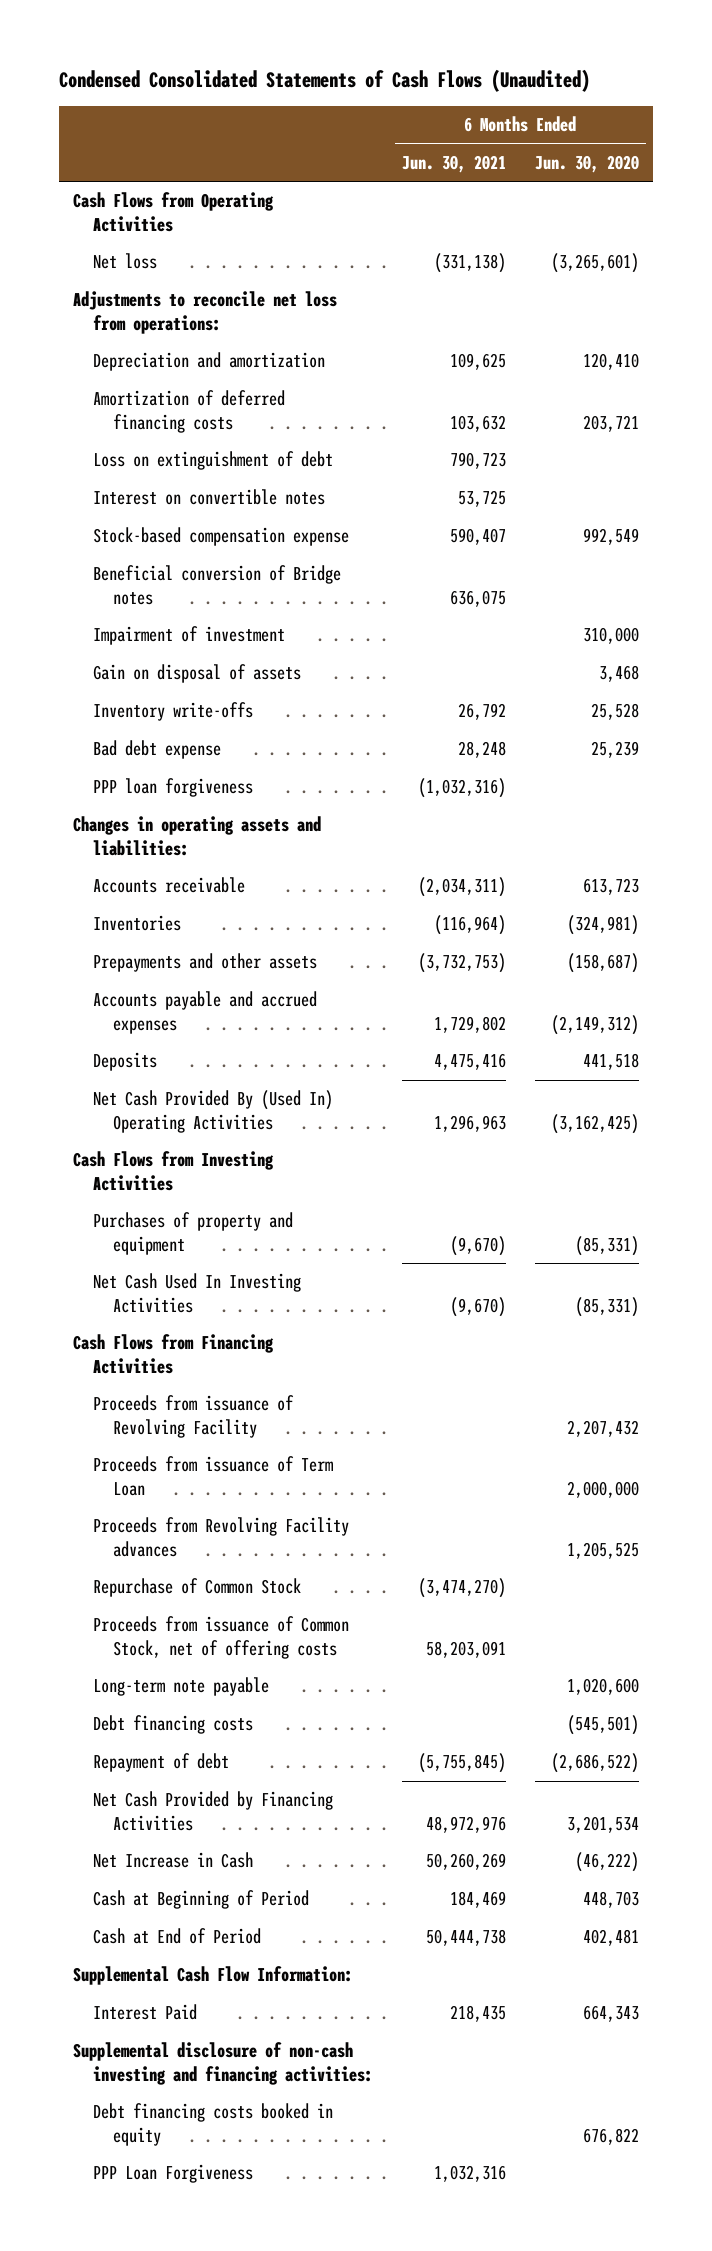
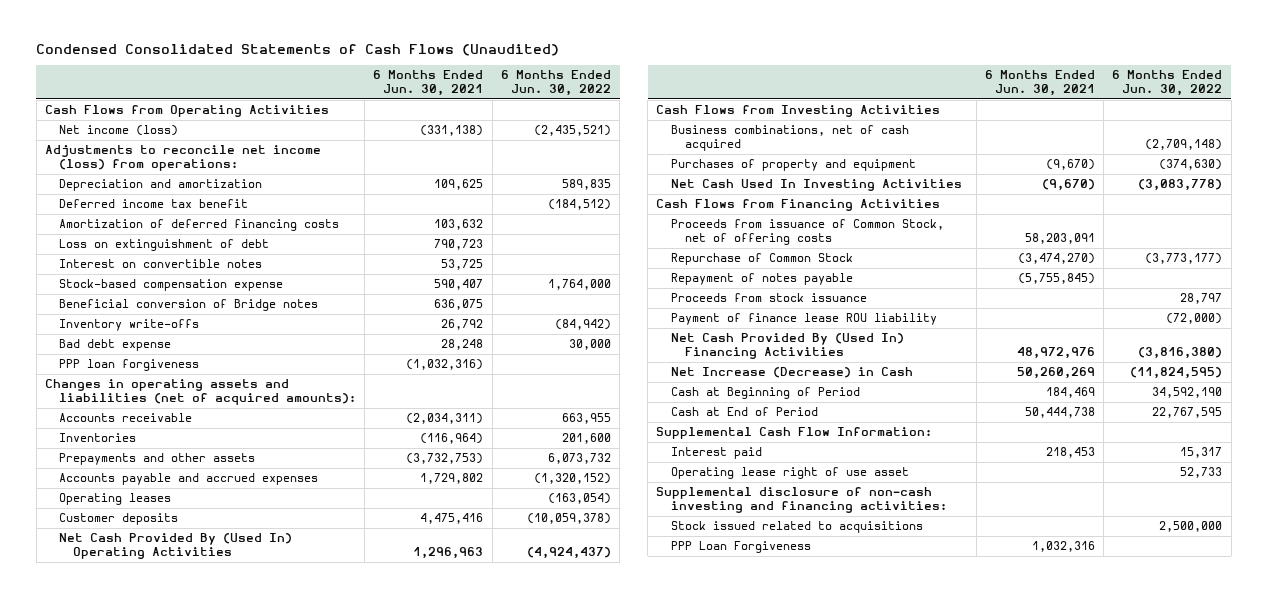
[534,154,639,173] Jun. 30, 2020 -> none
none -> [500,70,611,97] 6 Months Ended Jun. 30, 2022
[93,253,158,270] Net loss -> [58,125,178,137] Net income (loss)
[73,291,338,334] Adjustments to reconcile net loss from operations: -> [44,145,321,172] Adjustments to reconcile net income (loss) from operations:
none -> [58,199,248,209] Deferred income tax benefit
[93,626,286,646] Impairment of investment -> none
[93,664,302,684] Gain on disposal of assets -> none
[73,816,322,856] Changes in operating assets and liabilities: -> [44,379,356,406] Changes in operating assets and liabilities (net of acquired amounts):
none -> [58,493,171,506] Operating leases
[93,1052,158,1072] Deposits -> [58,513,178,526] Customer deposits
none -> [670,125,909,152] Business combinations, net of cash acquired
[93,1395,295,1438] Proceeds from issuance of Revolving Facility -> none
[93,1456,334,1496] Proceeds from issuance of Term Loan -> none
[93,1517,350,1557] Proceeds from Revolving Facility advances -> none
[93,1677,270,1697] Long-term note payable -> none
[93,1715,254,1735] Debt financing costs -> none
[93,1578,302,1598] Repurchase of Common Stock -> [670,253,853,266] Repurchase of Common Stock
[93,1753,230,1773] Repayment of debt -> [670,273,853,286] Repayment of notes payable
none -> [670,293,867,303] Proceeds from stock issuance
none -> [670,313,937,326] Payment of finance lease ROU liability
[93,1791,334,1831] Net Cash Provided by Financing Activities -> [670,333,904,360] Net Cash Provided By (Used In) Financing Activities
[93,1852,254,1869] Net Increase in Cash -> [670,367,913,379] Net Increase (Decrease) in Cash
[93,2004,198,2021] Interest Paid -> [670,447,762,460] Interest paid
[450,2005,507,2023] 218,435 -> [1046,447,1096,459] 218,453
none -> [670,467,909,480] Operating lease right of use asset
[93,2103,334,2146] Debt financing costs booked in equity -> none
none -> [670,521,923,534] Stock issued related to acquisitions

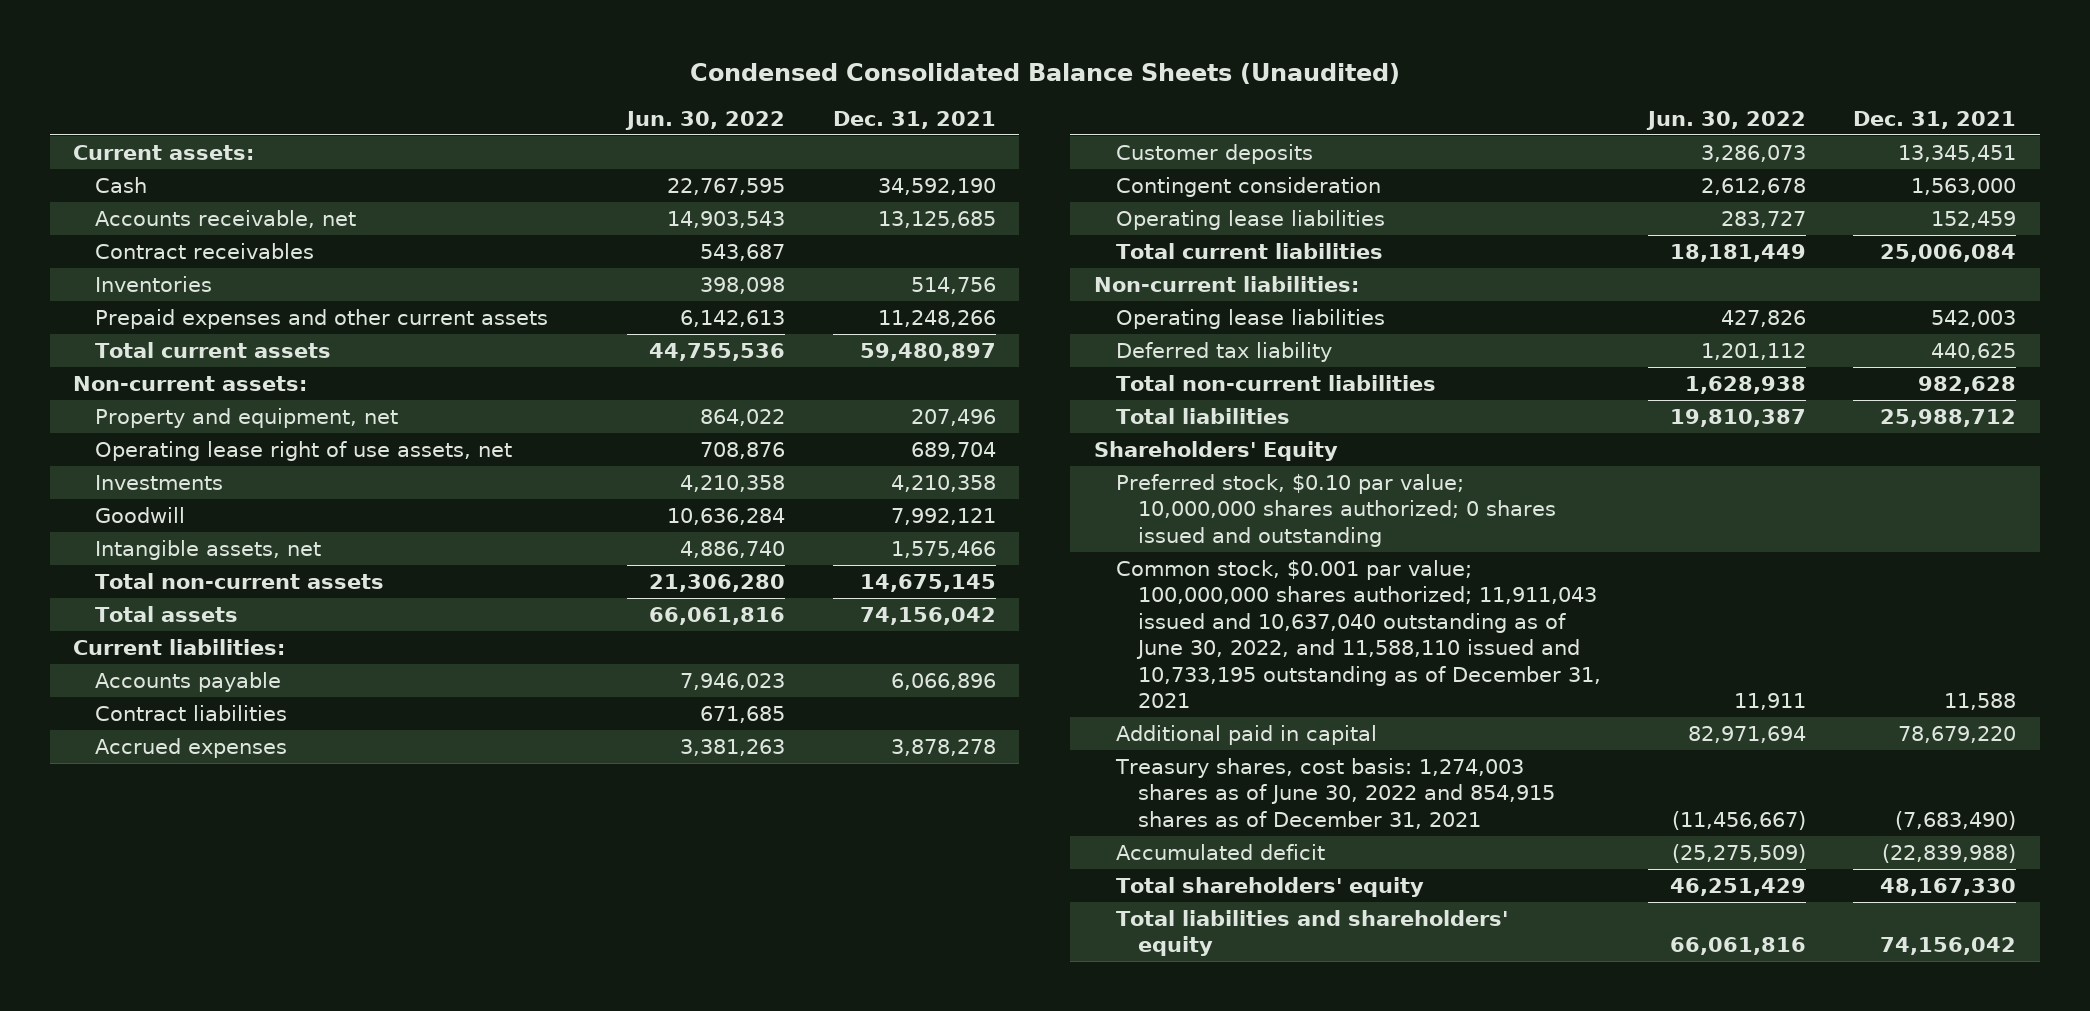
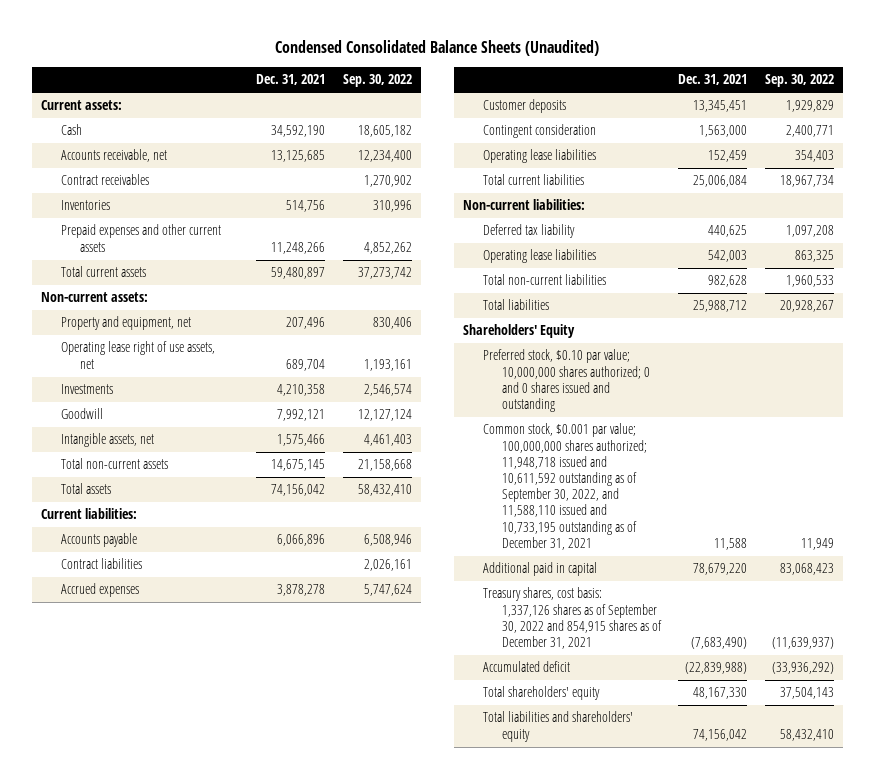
[625,110,786,130] Jun. 30, 2022 -> none
none -> [342,74,412,88] Sep. 30, 2022
[1115,308,1385,329] Operating lease liabilities -> [482,249,596,264] Operating lease liabilities
[1115,473,1556,547] Preferred stock, $0.10 par value; 10,000,000 shares authorized; 0 shares issued and outstanding -> [482,349,651,413] Preferred stock, $0.10 par value; 10,000,000 shares authorized; 0 and 0 shares issued and outstanding
[1115,559,1601,709] Common stock, $0.001 par value; 100,000,000 shares authorized; 11,911,043 issued and 10,637,040 outstanding as of June 30, 2022, and 11,588,110 issued and 10,733,195 outstanding as of December 31, 2021 -> [482,423,648,550] Common stock, $0.001 par value; 100,000,000 shares authorized; 11,948,718 issued and 10,611,592 outstanding as of September 30, 2022, and 11,588,110 issued and 10,733,195 outstanding as of December 31, 2021
[1114,757,1555,829] Treasury shares, cost basis: 1,274,003 shares as of June 30, 2022 and 854,915 shares as of December 31, 2021 -> [482,587,663,650] Treasury shares, cost basis: 1,337,126 shares as of September 30, 2022 and 854,915 shares as of December 31, 2021

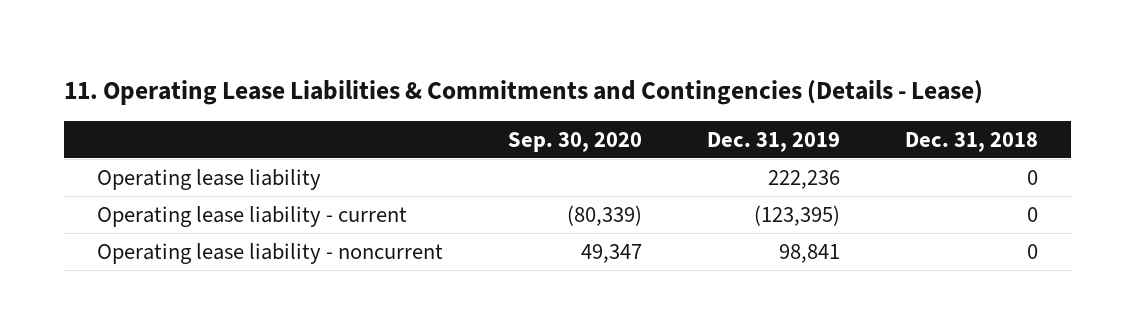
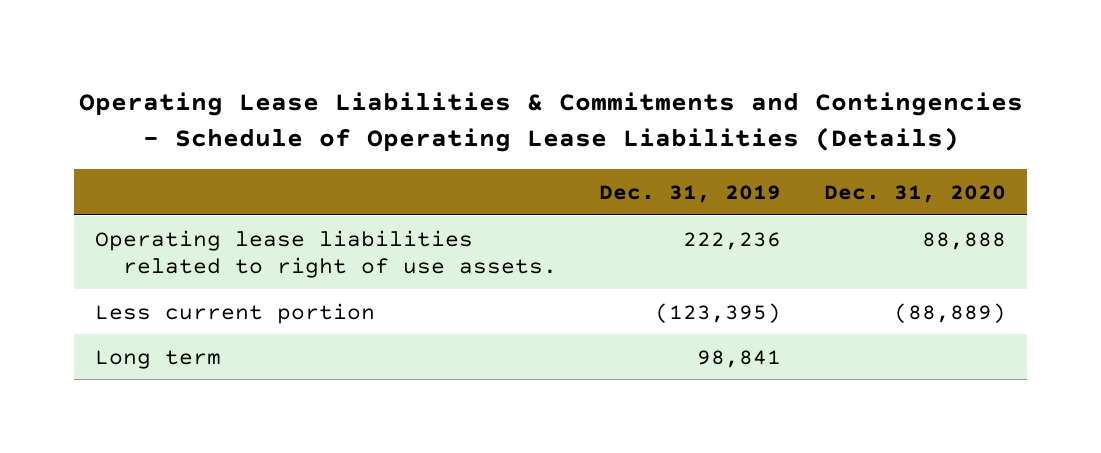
[63,79,983,105] 11. Operating Lease Liabilities & Commitments and Contingencies (Details - Lease) -> [78,92,1023,153] Operating Lease Liabilities & Commitments and Contingencies - Schedule of Operating Lease Liabilities (Details)
[507,131,642,152] Sep. 30, 2020 -> none
[905,131,1039,152] Dec. 31, 2018 -> none
none -> [824,184,1007,203] Dec. 31, 2020
[96,168,321,190] Operating lease liability -> [95,229,557,279] Operating lease liabilities related to right of use assets.
[96,205,407,227] Operating lease liability - current -> [95,302,376,324] Less current portion
[96,242,443,264] Operating lease liability - noncurrent -> [95,349,222,369] Long term

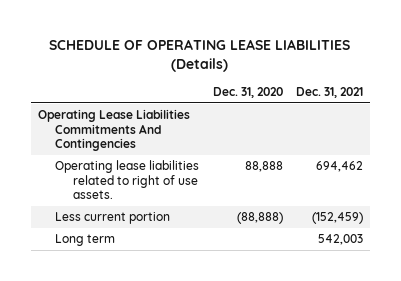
[78,92,1023,153] Operating Lease Liabilities & Commitments and Contingencies - Schedule of Operating Lease Liabilities (Details) -> [49,38,351,72] SCHEDULE OF OPERATING LEASE LIABILITIES (Details)
[599,184,782,203] Dec. 31, 2019 -> none
none -> [296,86,364,98] Dec. 31, 2021
none -> [37,109,190,152] Operating Lease Liabilities Commitments And Contingencies
[894,302,1007,323] (88,889) -> [236,212,283,225] (88,888)

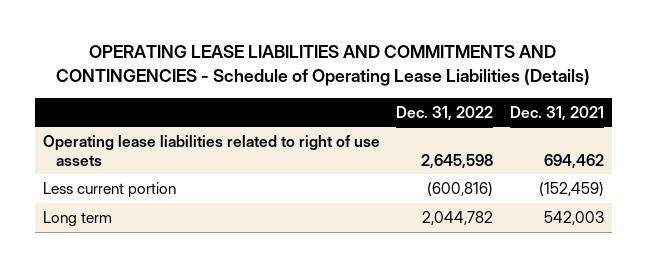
[49,38,351,72] SCHEDULE OF OPERATING LEASE LIABILITIES (Details) -> [56,45,591,87] OPERATING LEASE LIABILITIES AND COMMITMENTS AND CONTINGENCIES - Schedule of Operating Lease Liabilities (Details)
[212,86,283,98] Dec. 31, 2020 -> none
none -> [396,105,494,121] Dec. 31, 2022
[37,109,190,152] Operating Lease Liabilities Commitments And Contingencies -> none
[55,160,200,200] Operating lease liabilities related to right of use assets. -> [42,134,380,166] Operating lease liabilities related to right of use assets

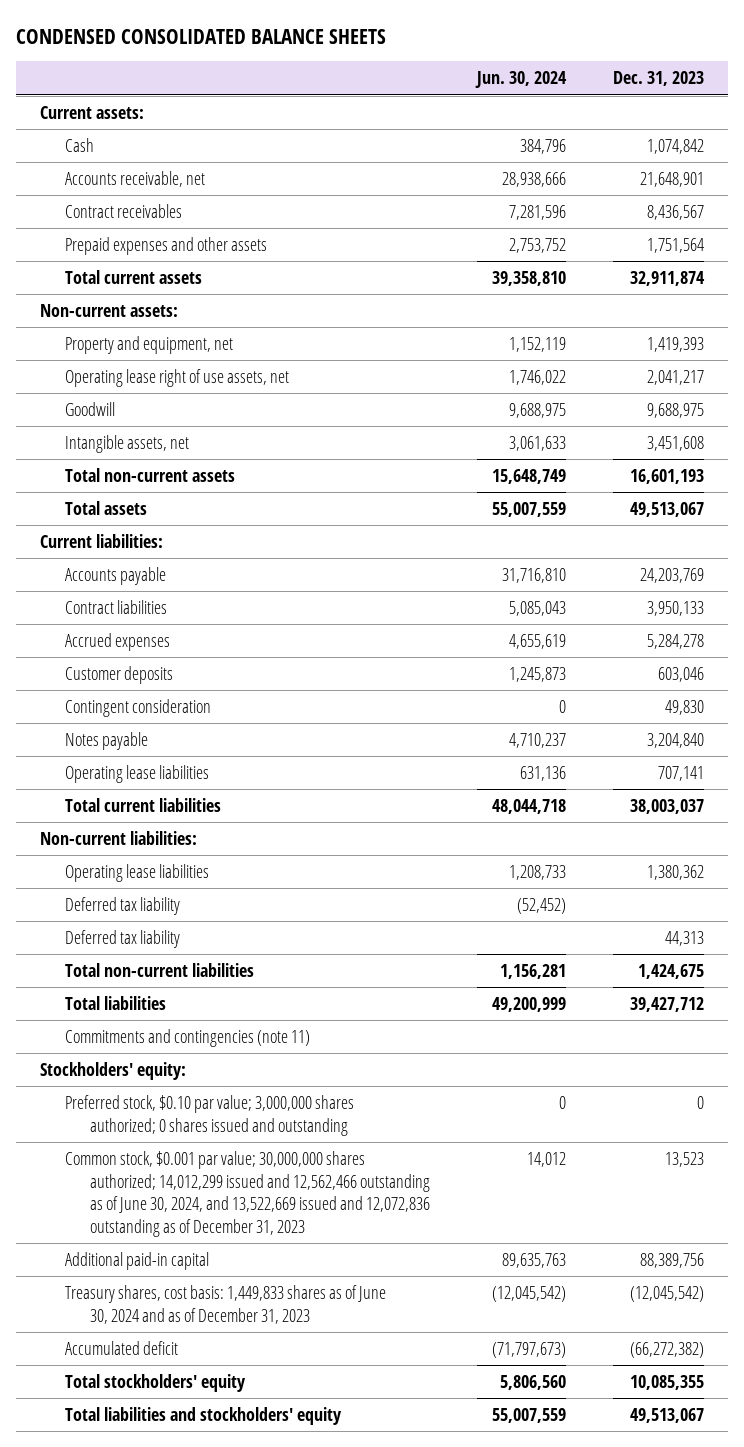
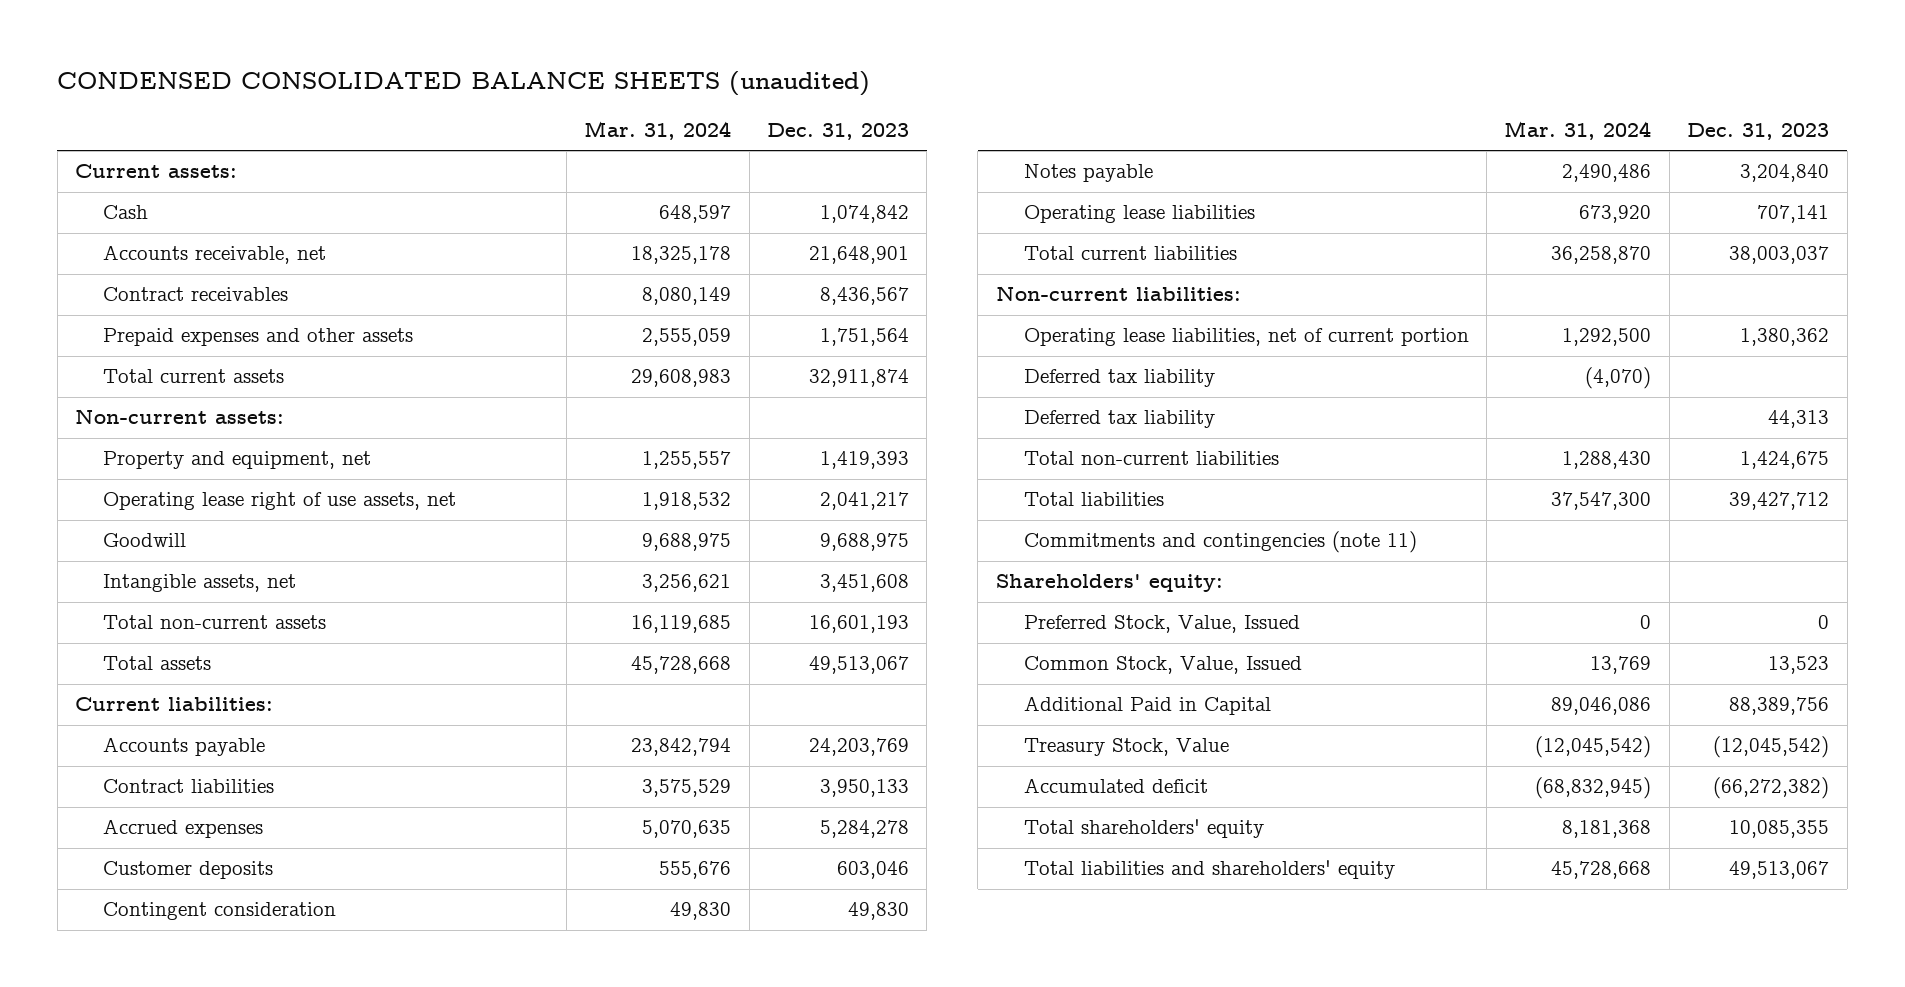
[16,28,387,44] CONDENSED CONSOLIDATED BALANCE SHEETS -> [57,70,871,96] CONDENSED CONSOLIDATED BALANCE SHEETS (unaudited)
[475,71,568,89] Jun. 30, 2024 -> none
none -> [584,120,732,140] Mar. 31, 2024
[64,863,209,882] Operating lease liabilities -> [1023,328,1469,347] Operating lease liabilities, net of current portion
[39,1061,186,1080] Stockholders' equity: -> [995,574,1223,593] Shareholders' equity:
[64,1094,354,1136] Preferred stock, $0.10 par value; 3,000,000 shares authorized; 0 shares issued and outstanding -> [1023,615,1300,634] Preferred Stock, Value, Issued
[64,1150,430,1237] Common stock, $0.001 par value; 30,000,000 shares authorized; 14,012,299 issued and 12,562,466 outstanding as of June 30, 2024, and 13,522,669 issued and 12,072,836 outstanding as of December 31, 2023 -> [1023,656,1302,675] Common Stock, Value, Issued
[64,1251,209,1270] Additional paid-in capital -> [1023,696,1271,716] Additional Paid in Capital
[64,1284,386,1324] Treasury shares, cost basis: 1,449,833 shares as of June 30, 2024 and as of December 31, 2023 -> [1023,738,1229,757] Treasury Stock, Value
[64,1373,246,1392] Total stockholders' equity -> [1023,819,1264,839] Total shareholders' equity
[64,1406,342,1425] Total liabilities and stockholders' equity -> [1023,860,1395,880] Total liabilities and shareholders' equity

